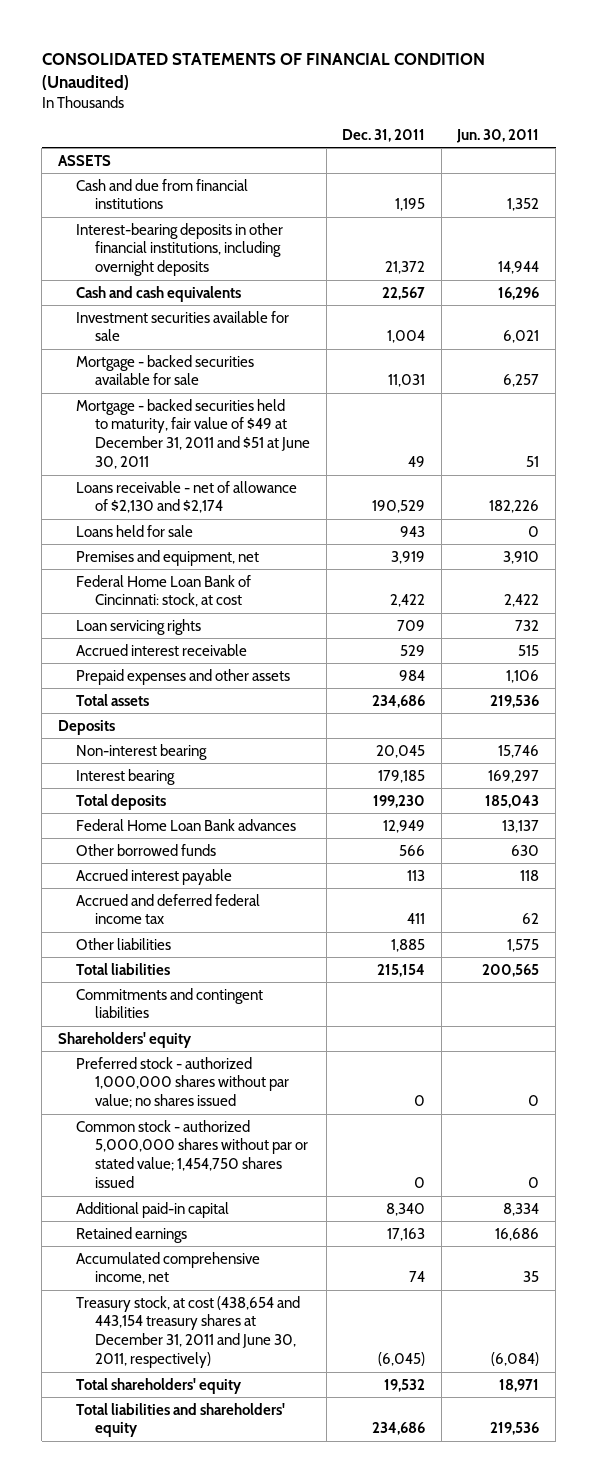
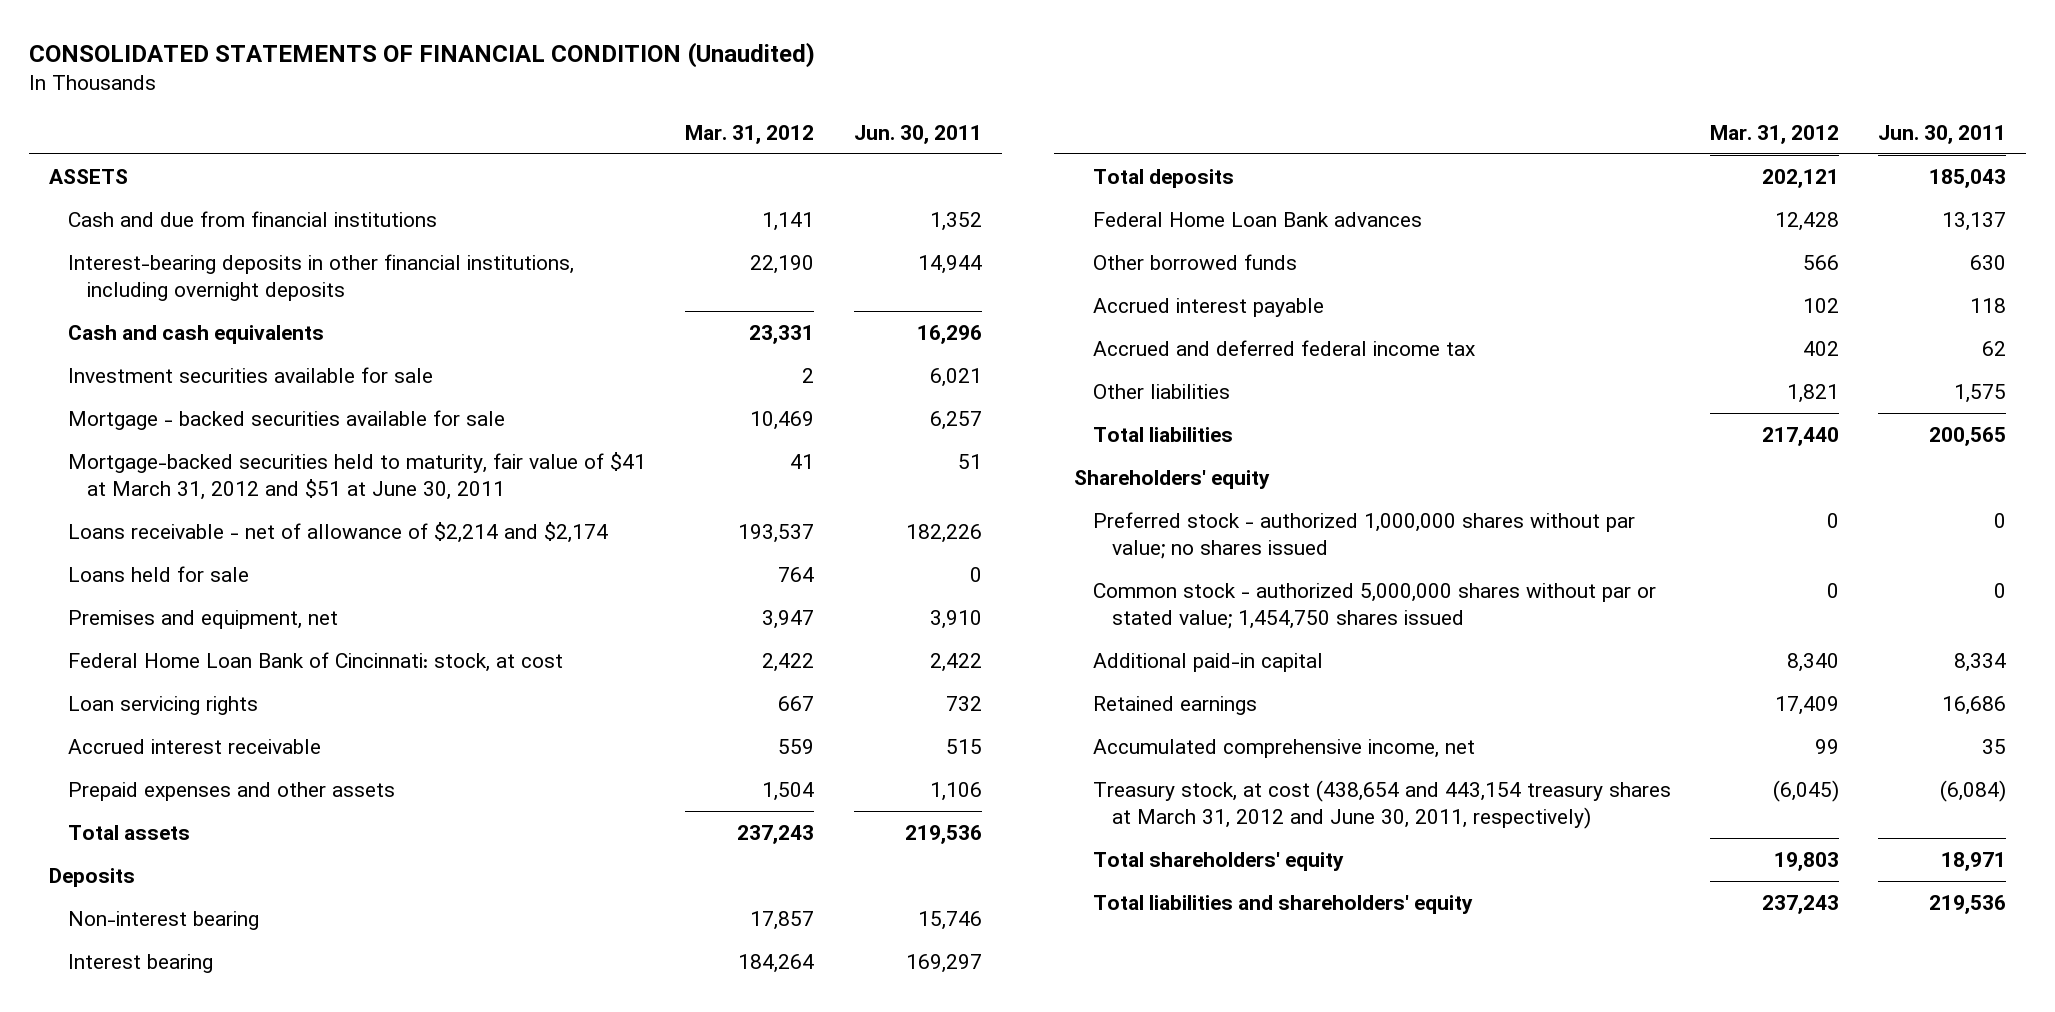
[342,128,426,142] Dec. 31, 2011 -> none
none -> [685,124,815,144] Mar. 31, 2012
[76,398,310,470] Mortgage - backed securities held to maturity, fair value of $49 at December 31, 2011 and $51 at June 30, 2011 -> [67,451,646,500] Mortgage-backed securities held to maturity, fair value of $41 at March 31, 2012 and $51 at June 30, 2011
[76,480,298,514] Loans receivable - net of allowance of $2,130 and $2,174 -> [67,521,608,543] Loans receivable - net of allowance of $2,214 and $2,174
[76,987,264,1019] Commitments and contingent liabilities -> none
[76,1295,301,1369] Treasury stock, at cost (438,654 and 443,154 treasury shares at December 31, 2011 and June 30, 2011, respectively) -> [1092,779,1671,829] Treasury stock, at cost (438,654 and 443,154 treasury shares at March 31, 2012 and June 30, 2011, respectively)

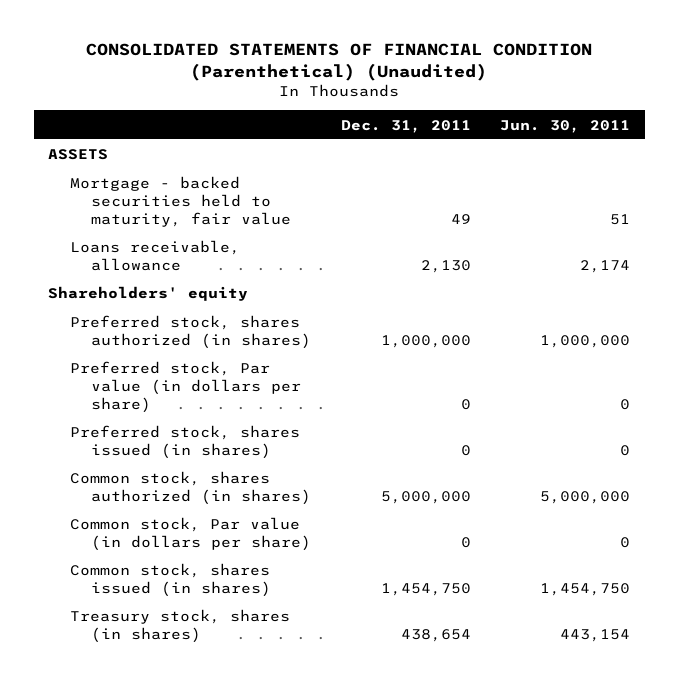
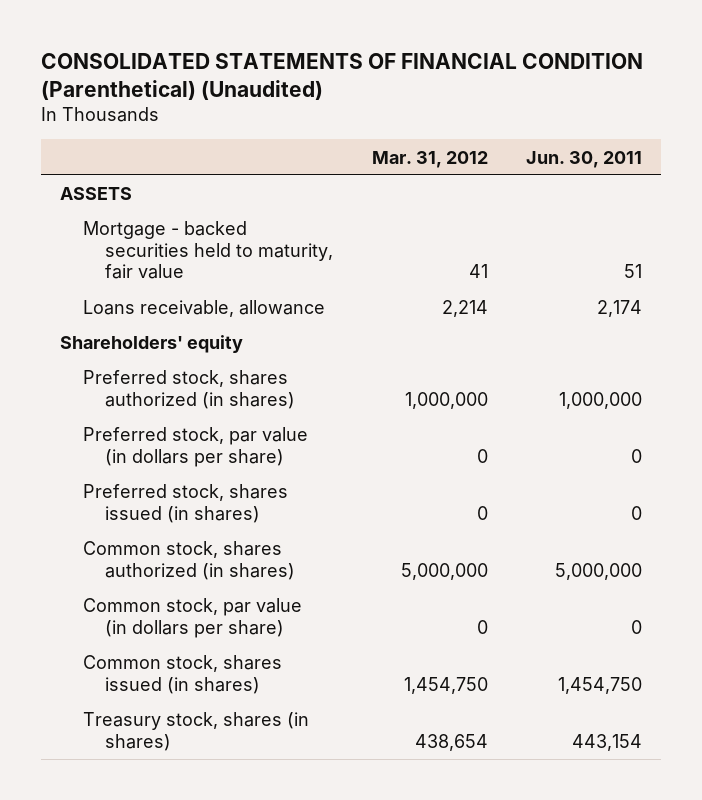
[340,119,471,133] Dec. 31, 2011 -> none
none -> [371,150,488,168] Mar. 31, 2012
[69,361,302,413] Preferred stock, Par value (in dollars per share) -> [82,427,308,467] Preferred stock, par value (in dollars per share)
[69,517,312,551] Common stock, Par value (in dollars per share) -> [82,598,302,638] Common stock, par value (in dollars per share)

